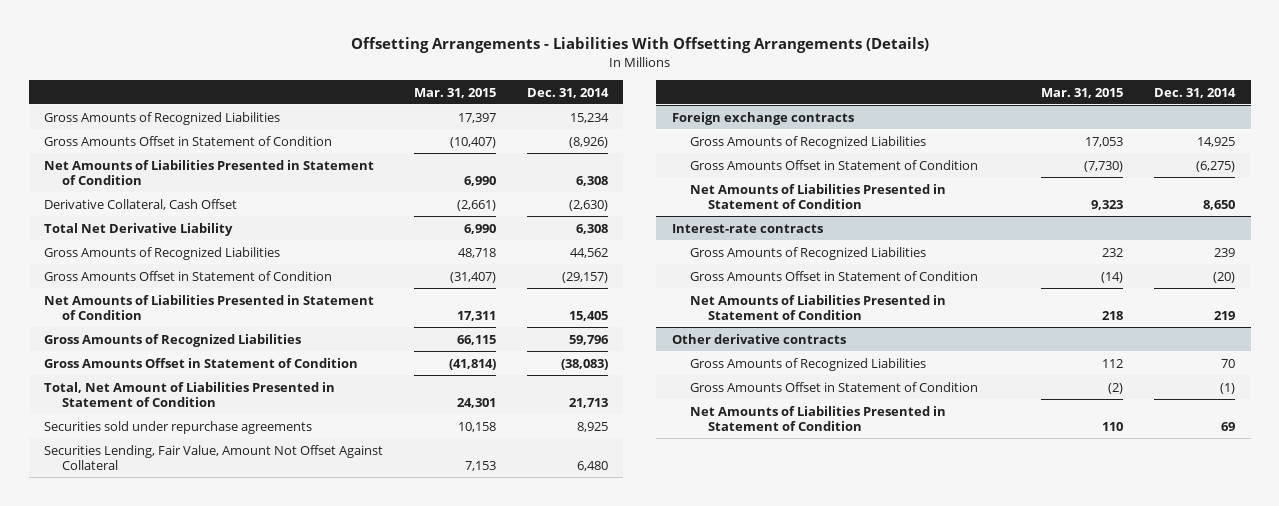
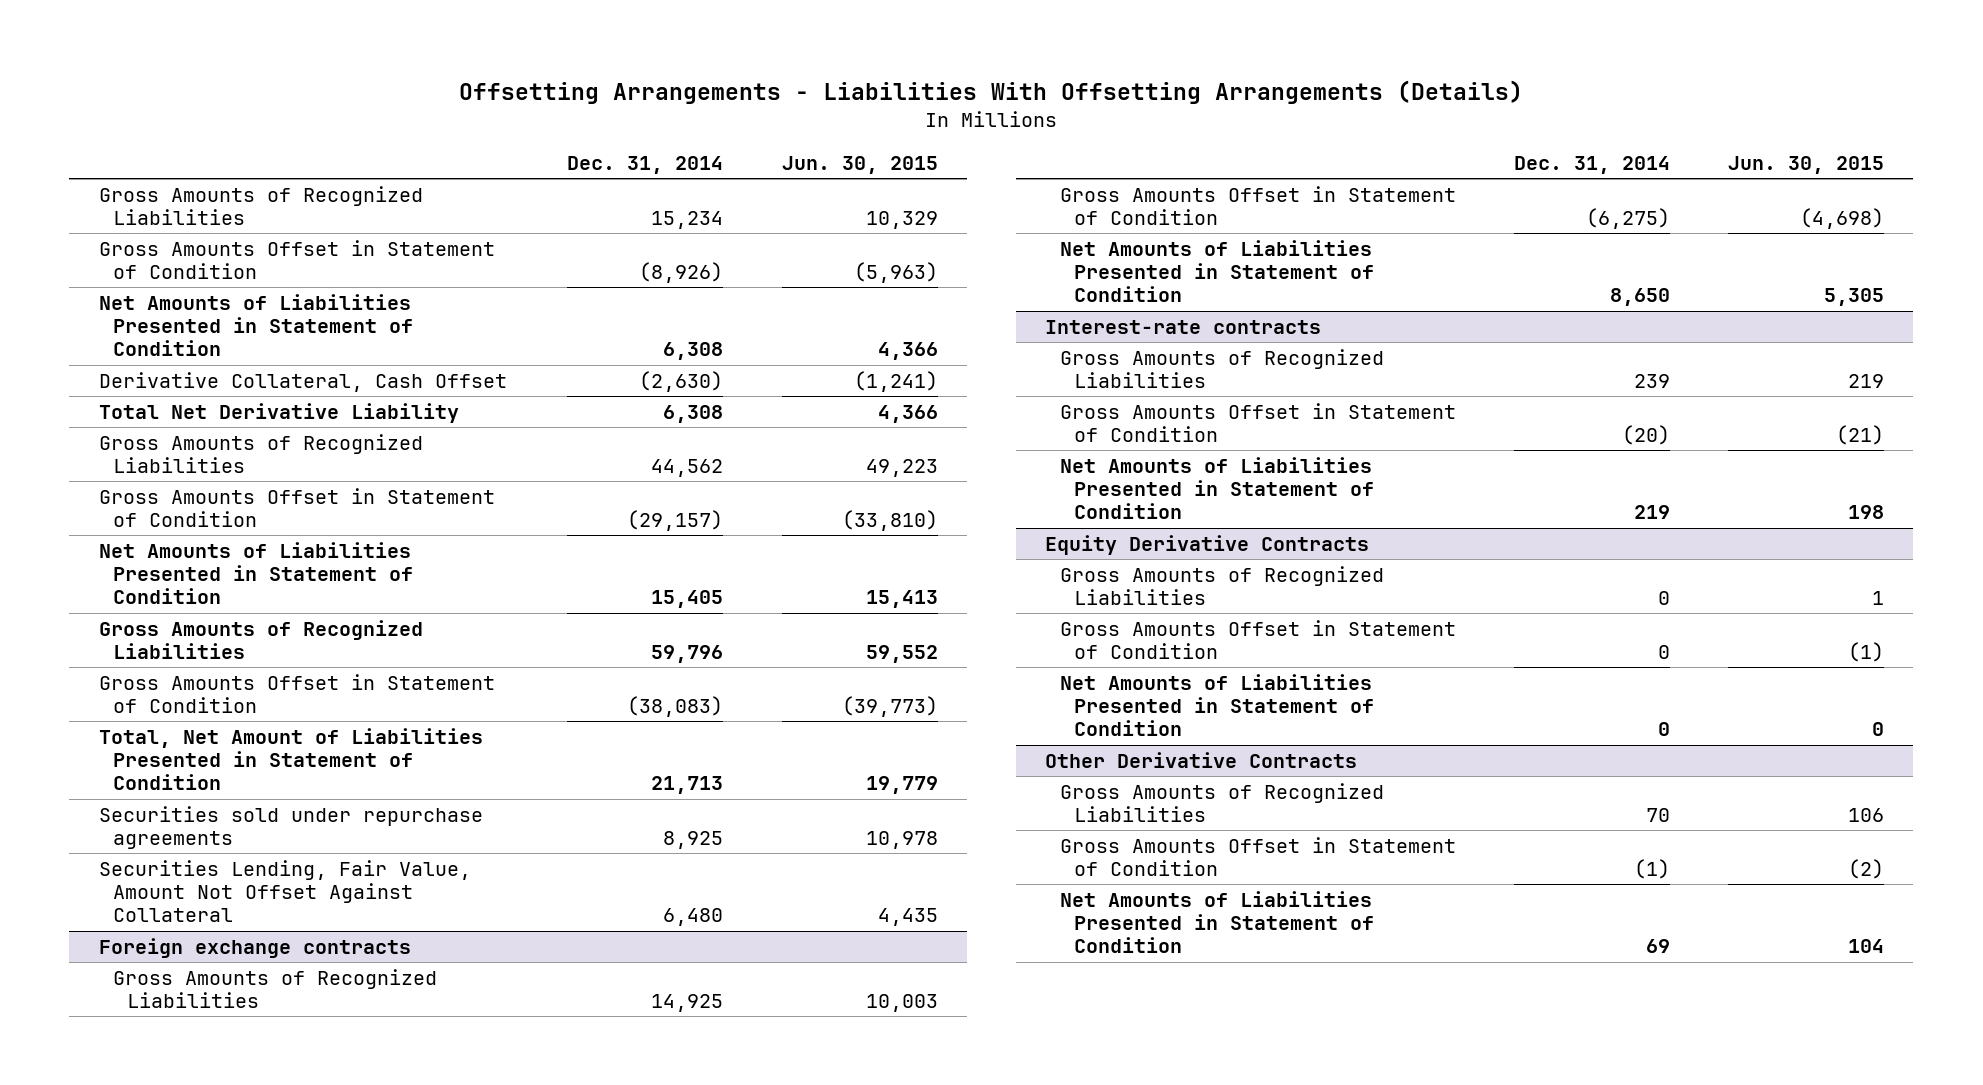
[414,87,497,98] Mar. 31, 2015 -> none
none -> [781,155,938,174] Jun. 30, 2015
none -> [1045,534,1370,555] Equity Derivative Contracts
none -> [1059,565,1384,606] Gross Amounts of Recognized Liabilities
none -> [1059,619,1456,660] Gross Amounts Offset in Statement of Condition
none -> [1059,673,1375,737] Net Amounts of Liabilities Presented in Statement of Condition
[671,333,846,344] Other derivative contracts -> [1045,751,1358,768] Other Derivative Contracts

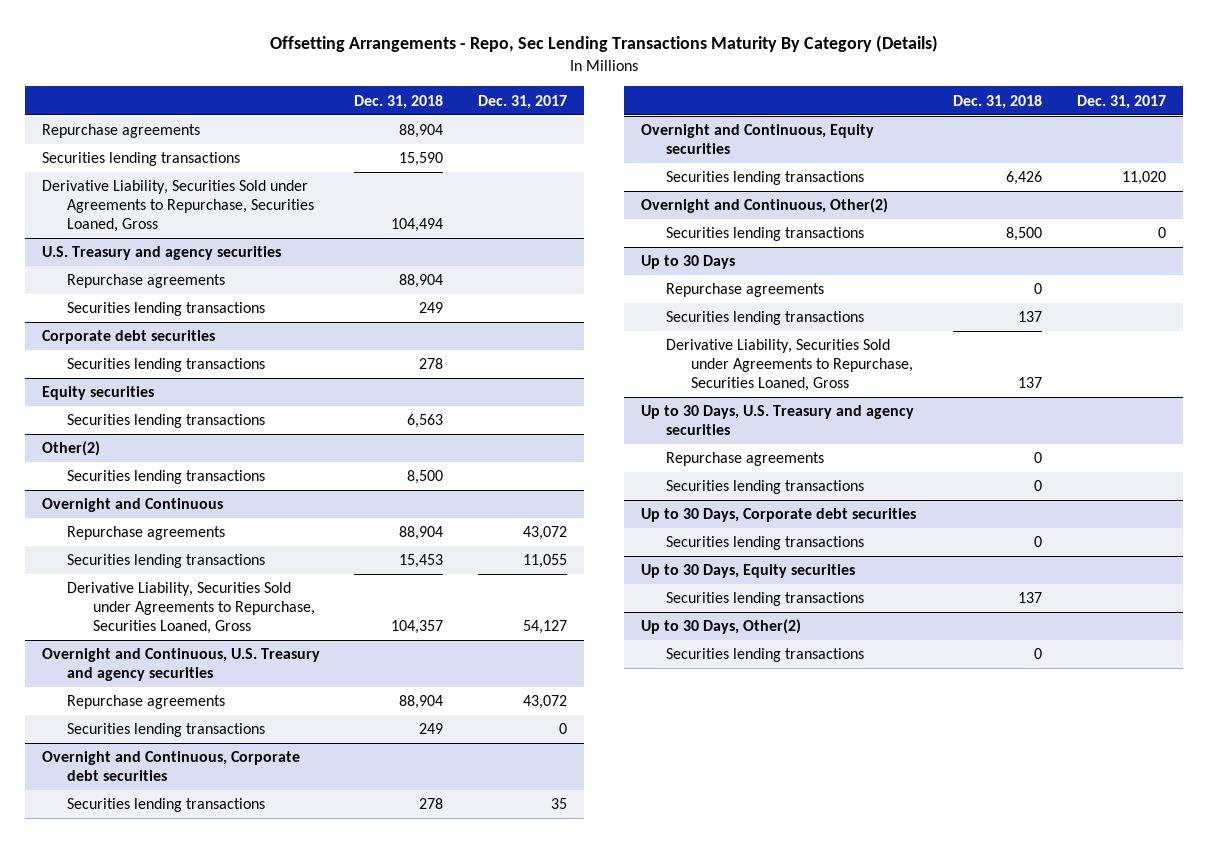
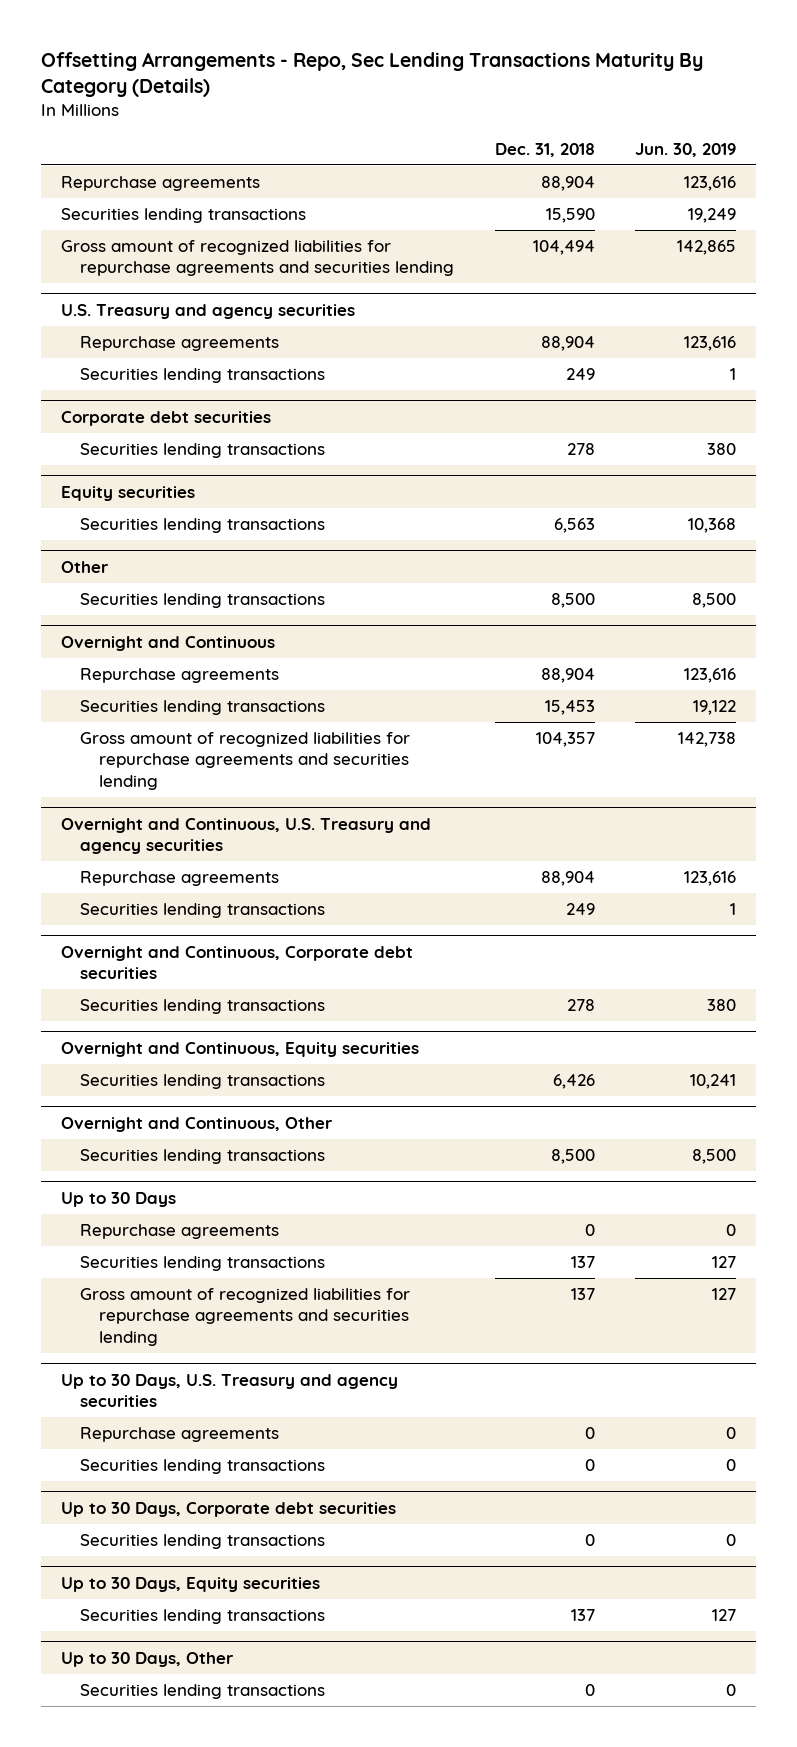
[477,94,567,109] Dec. 31, 2017 -> none
none -> [634,142,736,157] Jun. 30, 2019
[41,180,315,233] Derivative Liability, Securities Sold under Agreements to Repurchase, Securities Loaned, Gross -> [61,239,455,277] Gross amount of recognized liabilities for repurchase agreements and securities lending
[41,441,100,457] Other(2) -> [61,560,110,573] Other
[67,582,315,635] Derivative Liability, Securities Sold under Agreements to Repurchase, Securities Loaned, Gross -> [80,731,411,790] Gross amount of recognized liabilities for repurchase agreements and securities lending
[640,198,888,214] Overnight and Continuous, Other(2) -> [61,1116,334,1132] Overnight and Continuous, Other
[666,339,914,392] Derivative Liability, Securities Sold under Agreements to Repurchase, Securities Loaned, Gross -> [80,1287,411,1346] Gross amount of recognized liabilities for repurchase agreements and securities lending
[640,619,801,635] Up to 30 Days, Other(2) -> [61,1651,235,1667] Up to 30 Days, Other

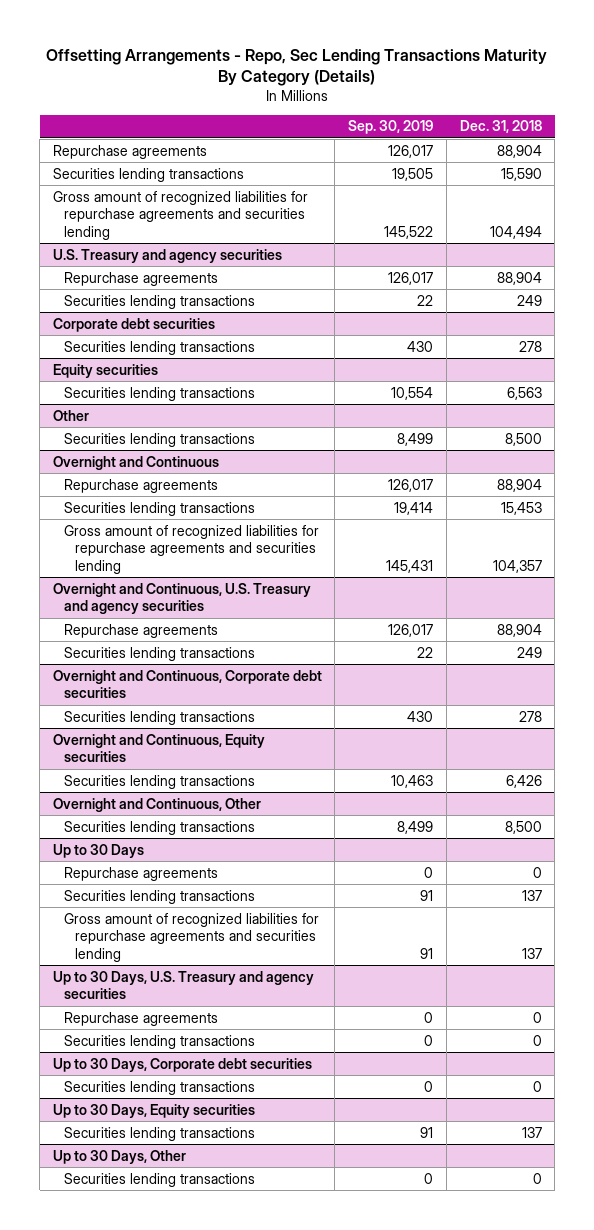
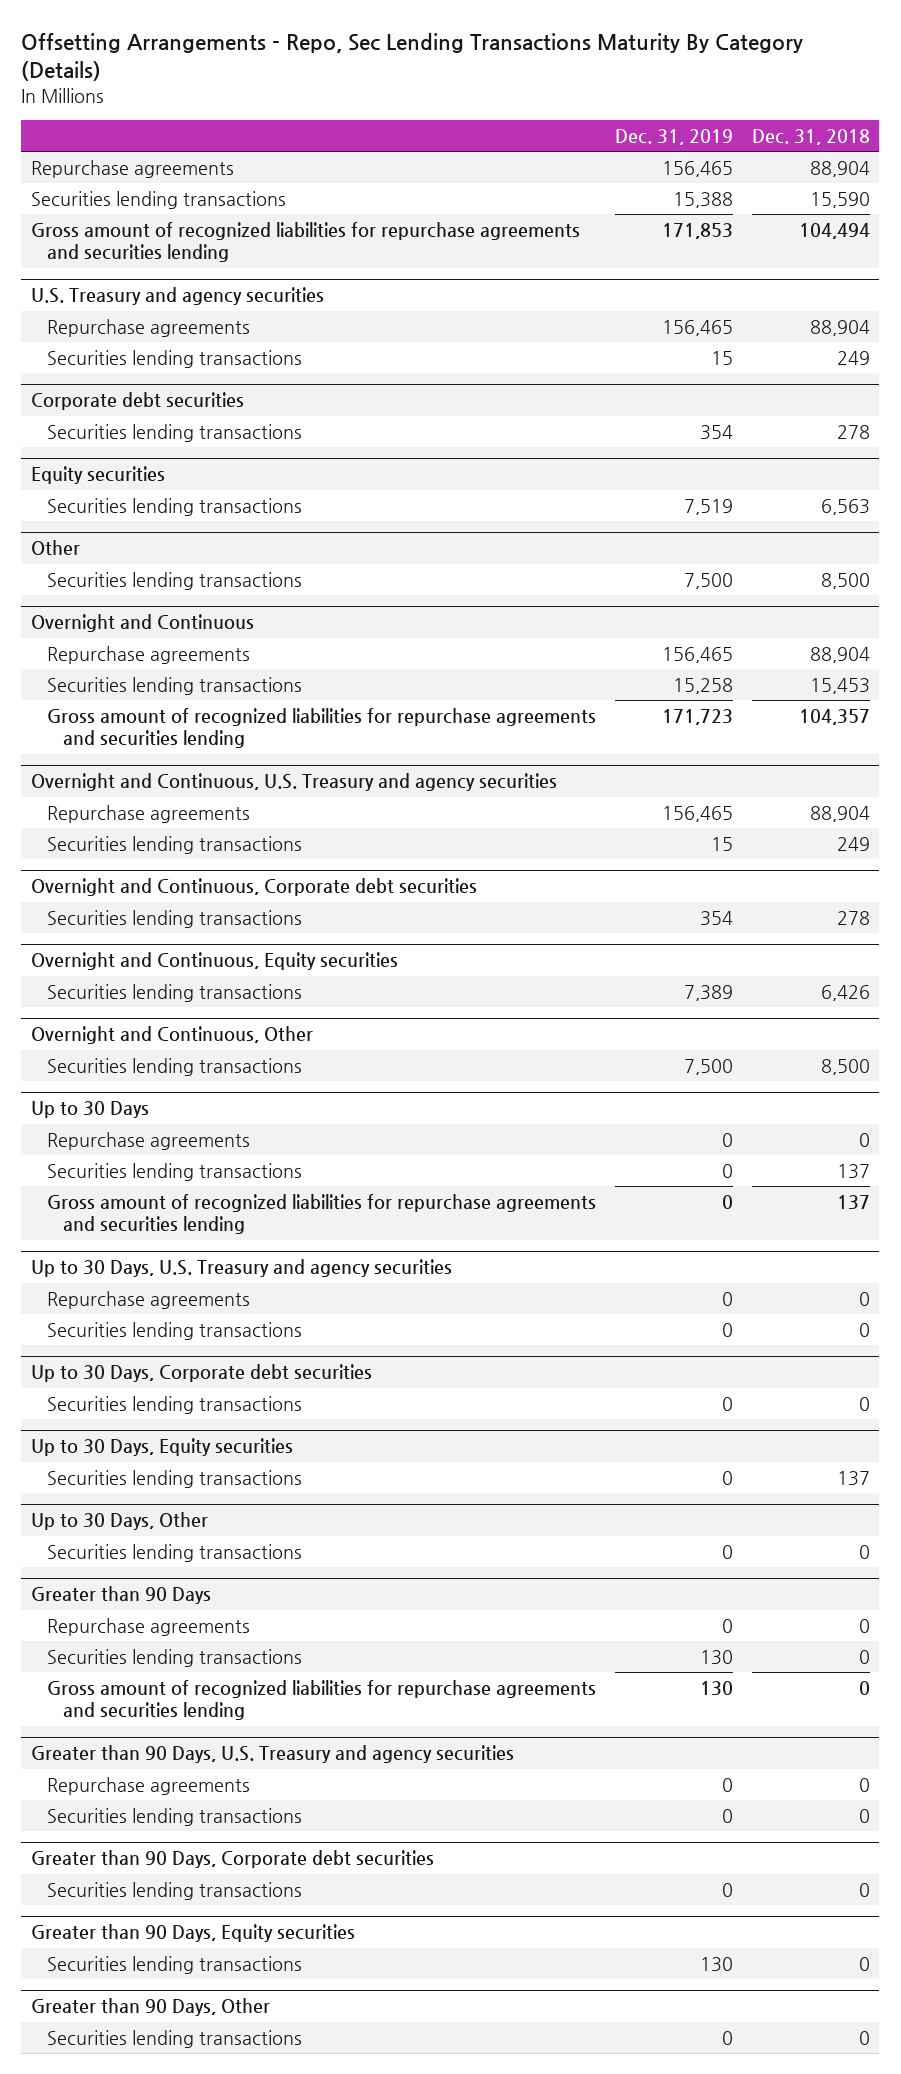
[348,120,434,135] Sep. 30, 2019 -> none
none -> [614,128,733,145] Dec. 31, 2019
none -> [30,1586,211,1605] Greater than 90 Days
none -> [47,1618,251,1637] Repurchase agreements
none -> [47,1649,303,1668] Securities lending transactions
none -> [47,1680,597,1721] Gross amount of recognized liabilities for repurchase agreements and securities lending
none -> [30,1745,514,1764] Greater than 90 Days, U.S. Treasury and agency securities
none -> [47,1777,251,1796] Repurchase agreements
none -> [47,1808,303,1827] Securities lending transactions
none -> [30,1850,434,1869] Greater than 90 Days, Corporate debt securities
none -> [47,1882,303,1901] Securities lending transactions
none -> [30,1924,355,1943] Greater than 90 Days, Equity securities
none -> [47,1956,303,1975] Securities lending transactions
none -> [30,1998,270,2017] Greater than 90 Days, Other
none -> [47,2030,303,2049] Securities lending transactions

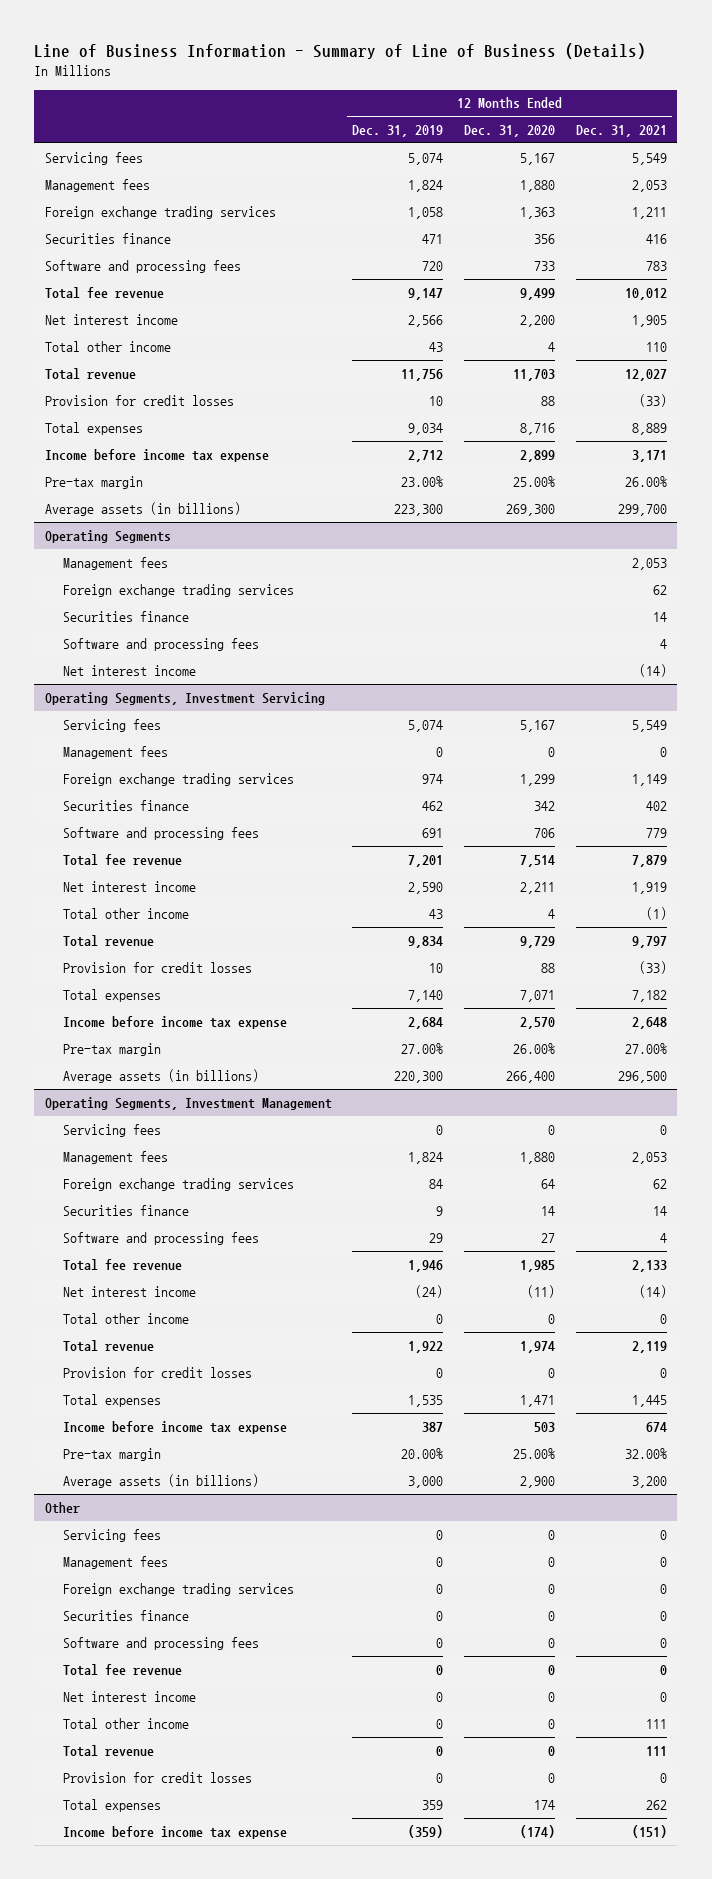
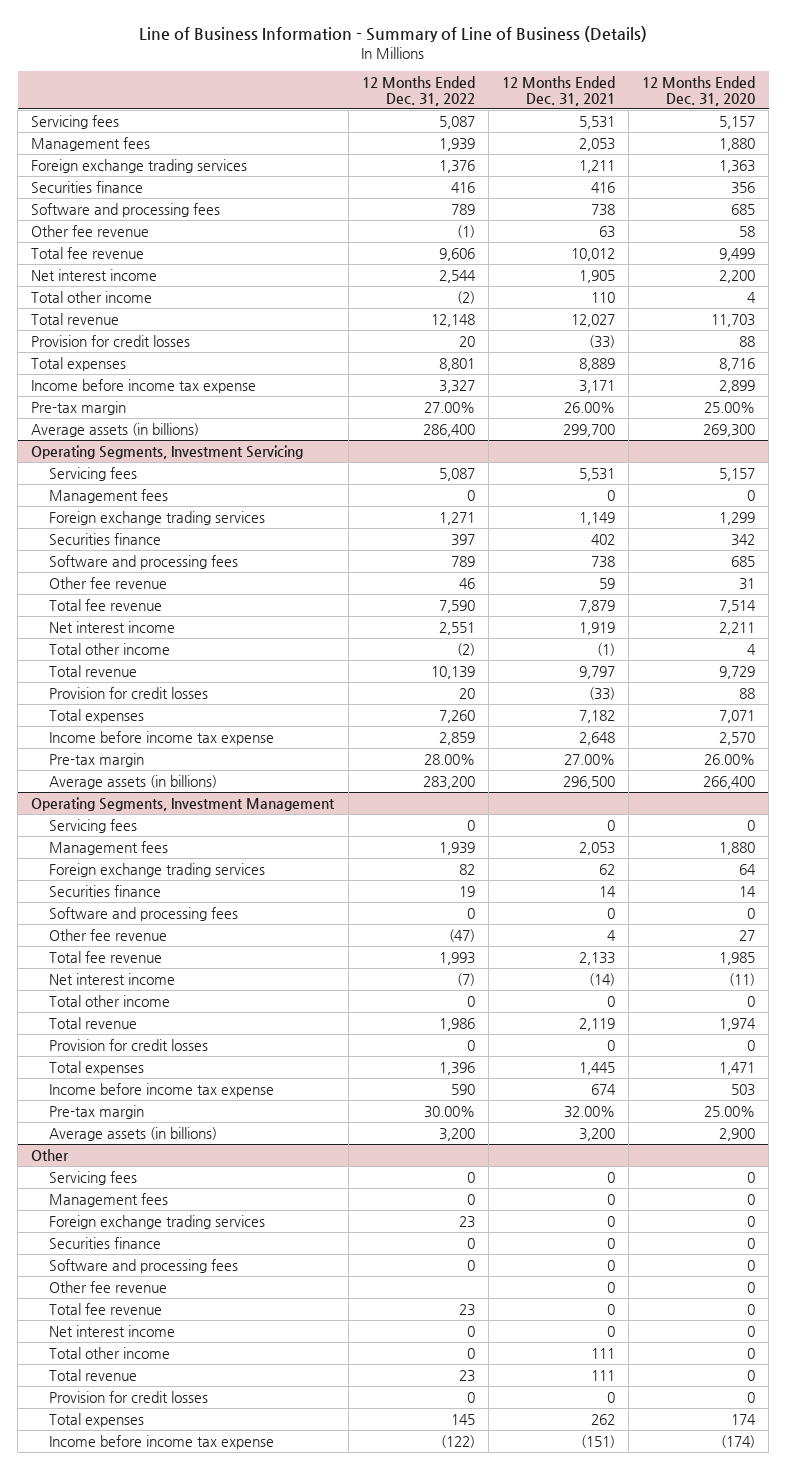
[352,125,444,138] Dec. 31, 2019 -> none
none -> [361,75,475,107] 12 Months Ended Dec. 31, 2022
[520,152,556,165] 5,167 -> [719,115,756,129] 5,157
[631,152,667,165] 5,549 -> [578,115,615,129] 5,531
[534,260,556,271] 733 -> [731,203,756,215] 685
[645,260,667,271] 783 -> [590,203,615,216] 738
none -> [31,224,150,237] Other fee revenue
[44,529,171,543] Operating Segments -> none
[62,556,168,570] Management fees -> none
[62,583,294,597] Foreign exchange trading services -> none
[62,610,189,622] Securities finance -> none
[62,637,259,651] Software and processing fees -> none
[62,664,196,676] Net interest income -> none
[520,719,556,732] 5,167 -> [719,467,756,481] 5,157
[631,719,667,732] 5,549 -> [578,467,615,481] 5,531
[534,827,556,838] 706 -> [731,555,756,567] 685
[645,827,667,838] 779 -> [590,555,615,568] 738
none -> [48,576,167,589] Other fee revenue
[541,1232,556,1243] 27 -> [747,907,756,919] 0
[659,1232,667,1243] 4 -> [606,907,615,919] 0
none -> [48,928,167,941] Other fee revenue
none -> [48,1280,167,1293] Other fee revenue

